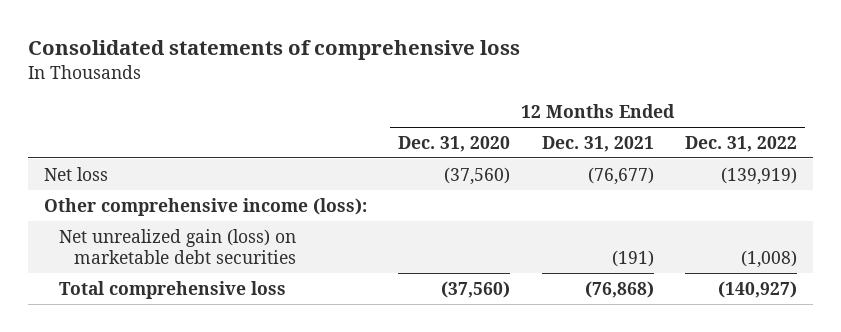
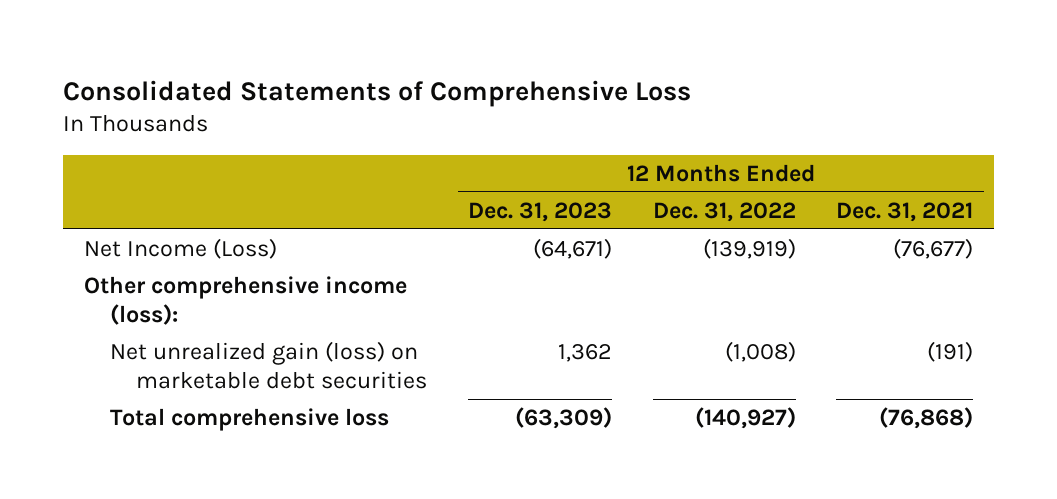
[27,40,520,61] Consolidated statements of comprehensive loss -> [63,79,692,107] Consolidated Statements of Comprehensive Loss
[398,135,511,152] Dec. 31, 2020 -> none
none -> [467,201,612,222] Dec. 31, 2023
[43,166,108,181] Net loss -> [83,237,277,259] Net Income (Loss)

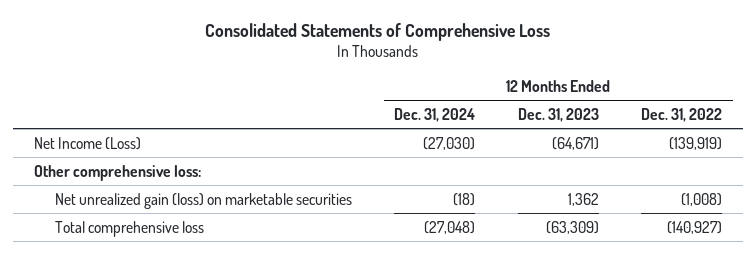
[836,201,974,222] Dec. 31, 2021 -> none
none -> [394,107,476,122] Dec. 31, 2024
[83,275,407,325] Other comprehensive income (loss): -> [33,164,201,181] Other comprehensive loss:
[109,340,427,389] Net unrealized gain (loss) on marketable debt securities -> [54,192,352,209] Net unrealized gain (loss) on marketable securities

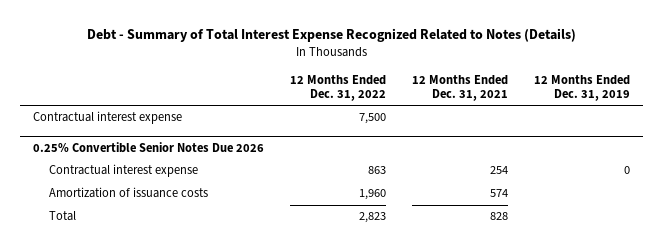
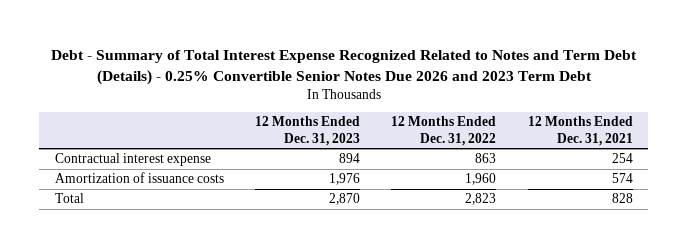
[86,28,576,43] Debt - Summary of Total Interest Expense Recognized Related to Notes (Details) -> [50,49,637,85] Debt - Summary of Total Interest Expense Recognized Related to Notes and Term Debt (Details) - 0.25% Convertible Senior Notes Due 2026 and 2023 Term Debt
[534,74,631,102] 12 Months Ended Dec. 31, 2019 -> none
none -> [255,116,361,146] 12 Months Ended Dec. 31, 2023
[33,111,183,125] Contractual interest expense -> none
[33,141,265,153] 0.25% Convertible Senior Notes Due 2026 -> none

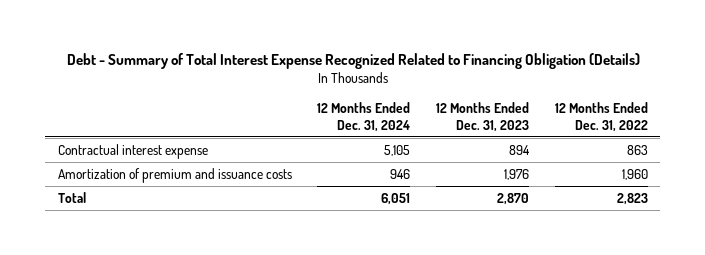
[50,49,637,85] Debt - Summary of Total Interest Expense Recognized Related to Notes and Term Debt (Details) - 0.25% Convertible Senior Notes Due 2026 and 2023 Term Debt -> [66,53,640,70] Debt - Summary of Total Interest Expense Recognized Related to Financing Obligation (Details)
[527,116,633,146] 12 Months Ended Dec. 31, 2021 -> none
none -> [317,102,411,132] 12 Months Ended Dec. 31, 2024
[54,172,224,184] Amortization of issuance costs -> [57,167,292,183] Amortization of premium and issuance costs

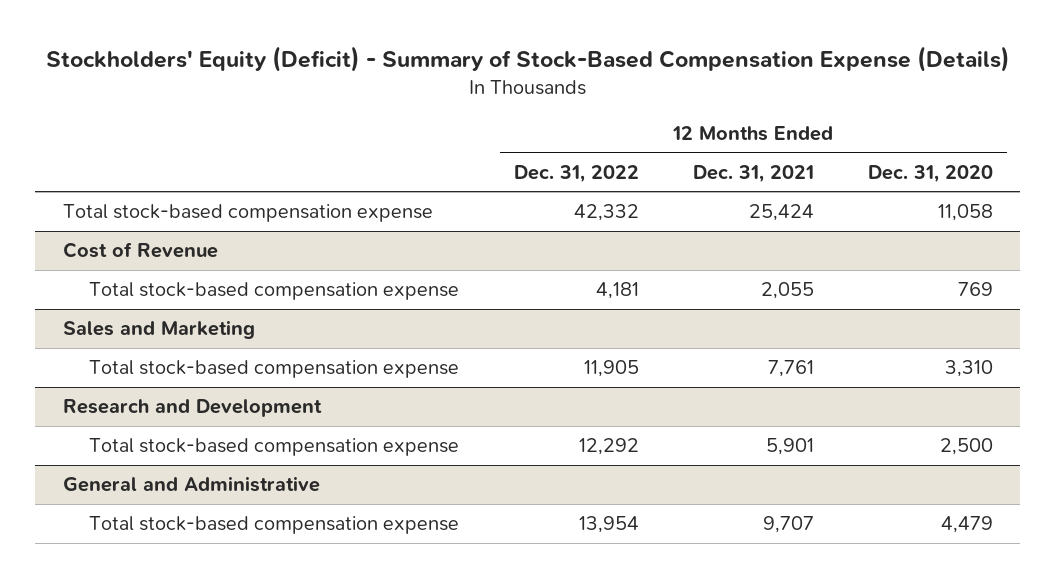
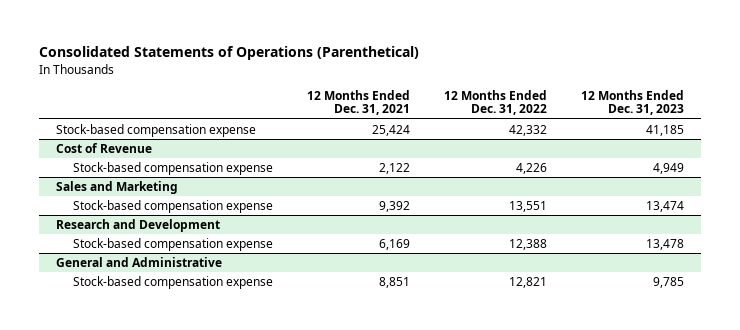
[45,45,1010,72] Stockholders' Equity (Deficit) - Summary of Stock-Based Compensation Expense (Details) -> [38,46,419,61] Consolidated Statements of Operations (Parenthetical)
[868,164,994,183] Dec. 31, 2020 -> none
none -> [581,89,685,116] 12 Months Ended Dec. 31, 2023
[62,204,433,223] Total stock-based compensation expense -> [55,123,256,137] Stock-based compensation expense
[89,282,460,301] Total stock-based compensation expense -> [72,161,273,175] Stock-based compensation expense
[595,282,639,300] 4,181 -> [515,162,547,174] 4,226
[760,282,814,300] 2,055 -> [378,162,410,174] 2,122
[89,360,460,379] Total stock-based compensation expense -> [72,199,273,213] Stock-based compensation expense
[583,360,639,378] 11,905 -> [508,200,547,212] 13,551
[767,360,814,378] 7,761 -> [378,200,410,212] 9,392
[89,438,460,457] Total stock-based compensation expense -> [72,237,273,251] Stock-based compensation expense
[578,438,639,456] 12,292 -> [508,238,547,250] 12,388
[765,438,814,456] 5,901 -> [378,238,410,250] 6,169
[89,516,460,535] Total stock-based compensation expense -> [72,275,273,289] Stock-based compensation expense
[578,516,639,534] 13,954 -> [508,276,547,288] 12,821
[762,516,814,534] 9,707 -> [378,276,410,288] 8,851

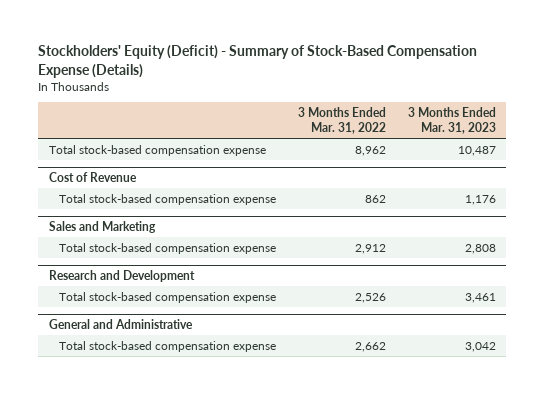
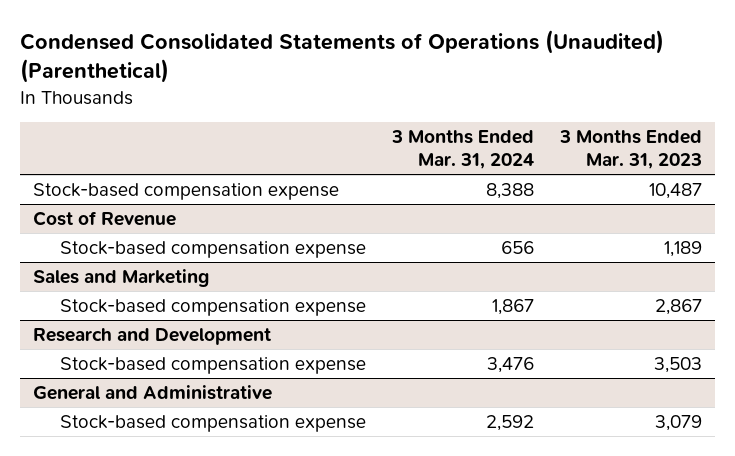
[37,45,477,78] Stockholders' Equity (Deficit) - Summary of Stock-Based Compensation Expense (Details) -> [19,29,664,84] Condensed Consolidated Statements of Operations (Unaudited) (Parenthetical)
[297,107,386,134] 3 Months Ended Mar. 31, 2022 -> none
none -> [391,130,535,170] 3 Months Ended Mar. 31, 2024
[48,144,266,156] Total stock-based compensation expense -> [32,182,339,200] Stock-based compensation expense
[59,193,277,205] Total stock-based compensation expense -> [59,240,366,258] Stock-based compensation expense
[464,194,496,205] 1,176 -> [664,240,703,257] 1,189
[59,242,277,254] Total stock-based compensation expense -> [59,298,366,316] Stock-based compensation expense
[464,243,496,254] 2,808 -> [655,298,703,315] 2,867
[59,291,277,303] Total stock-based compensation expense -> [59,356,366,374] Stock-based compensation expense
[464,292,496,303] 3,461 -> [654,356,703,373] 3,503
[59,340,277,352] Total stock-based compensation expense -> [59,414,366,432] Stock-based compensation expense
[464,341,496,352] 3,042 -> [655,414,703,431] 3,079

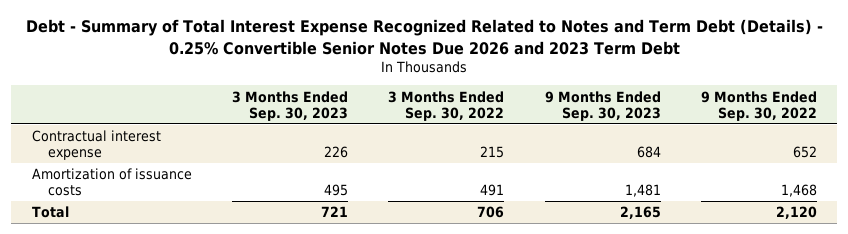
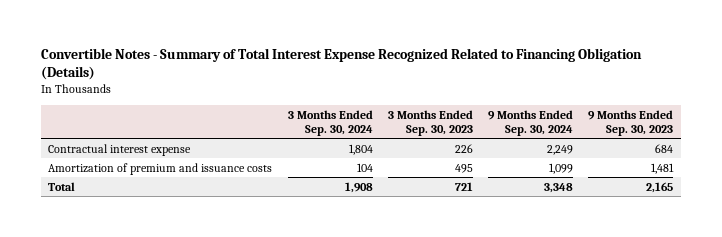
[26,19,824,55] Debt - Summary of Total Interest Expense Recognized Related to Notes and Term Debt (Details) - 0.25% Convertible Senior Notes Due 2026 and 2023 Term Debt -> [40,48,642,81] Convertible Notes - Summary of Total Interest Expense Recognized Related to Financing Obligation (Details)
[388,90,505,121] 3 Months Ended Sep. 30, 2022 -> none
[700,90,817,121] 9 Months Ended Sep. 30, 2022 -> none
none -> [287,109,373,136] 3 Months Ended Sep. 30, 2024
none -> [488,109,574,136] 9 Months Ended Sep. 30, 2024
[31,168,192,197] Amortization of issuance costs -> [48,162,273,175] Amortization of premium and issuance costs

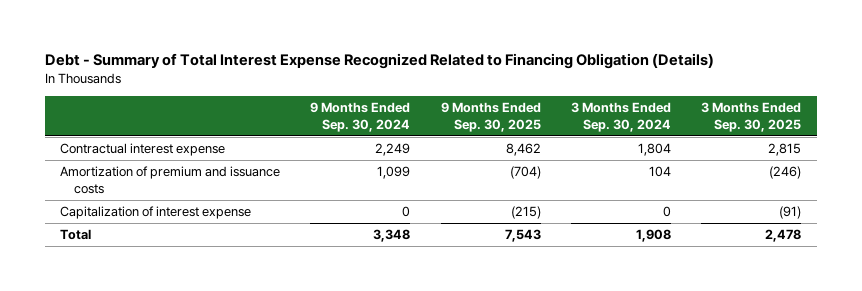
[40,48,642,81] Convertible Notes - Summary of Total Interest Expense Recognized Related to Financing Obligation (Details) -> [44,53,714,70] Debt - Summary of Total Interest Expense Recognized Related to Financing Obligation (Details)
[387,109,473,136] 3 Months Ended Sep. 30, 2023 -> none
[588,109,674,136] 9 Months Ended Sep. 30, 2023 -> none
none -> [440,102,541,133] 9 Months Ended Sep. 30, 2025
none -> [701,102,802,133] 3 Months Ended Sep. 30, 2025
none -> [60,206,252,220] Capitalization of interest expense

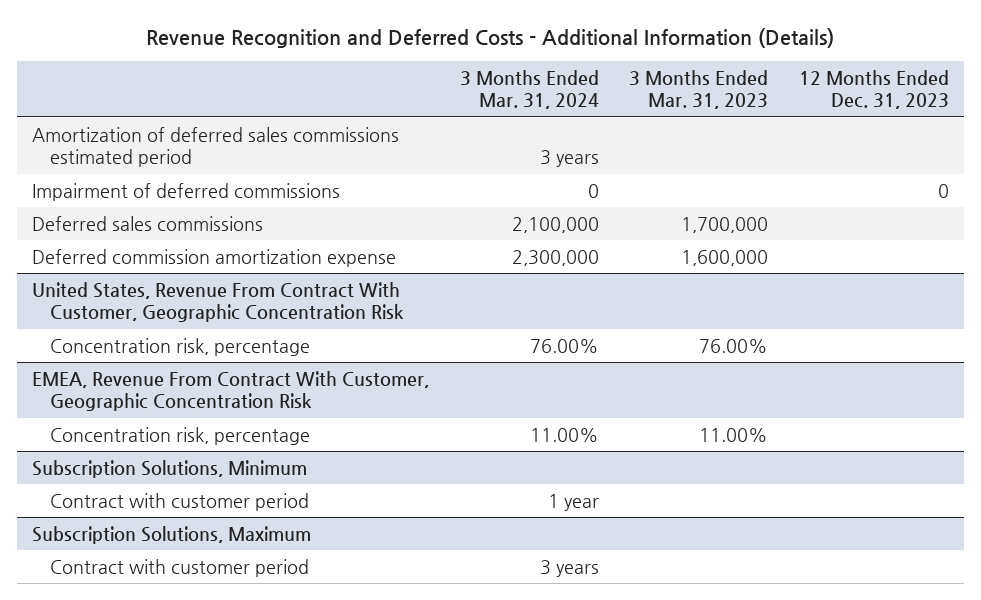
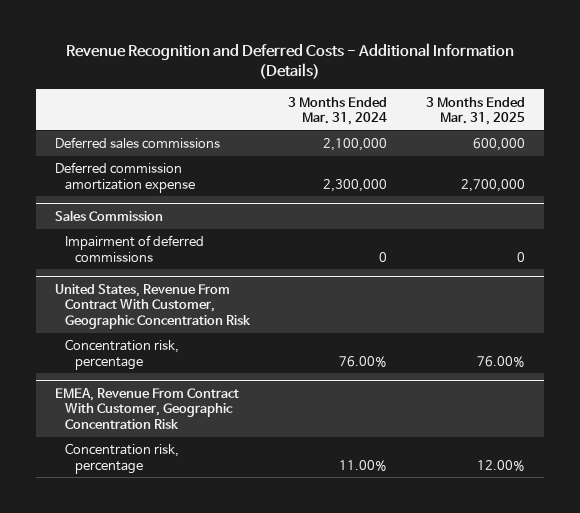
[629,69,769,110] 3 Months Ended Mar. 31, 2023 -> none
[798,69,949,110] 12 Months Ended Dec. 31, 2023 -> none
none -> [425,96,525,125] 3 Months Ended Mar. 31, 2025
[32,126,400,168] Amortization of deferred sales commissions estimated period -> none
[32,182,341,201] Impairment of deferred commissions -> none
none -> [55,209,164,221] Sales Commission
none -> [65,235,205,263] Impairment of deferred commissions
[32,459,308,478] Subscription Solutions, Minimum -> none
[50,492,310,511] Contract with customer period -> none
[32,525,312,544] Subscription Solutions, Maximum -> none
[50,558,310,577] Contract with customer period -> none

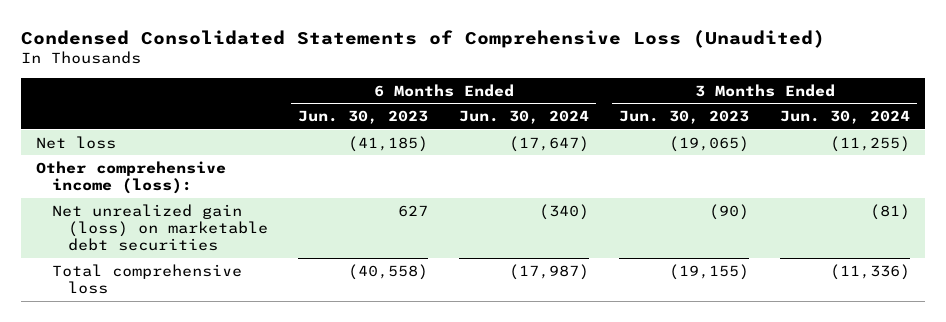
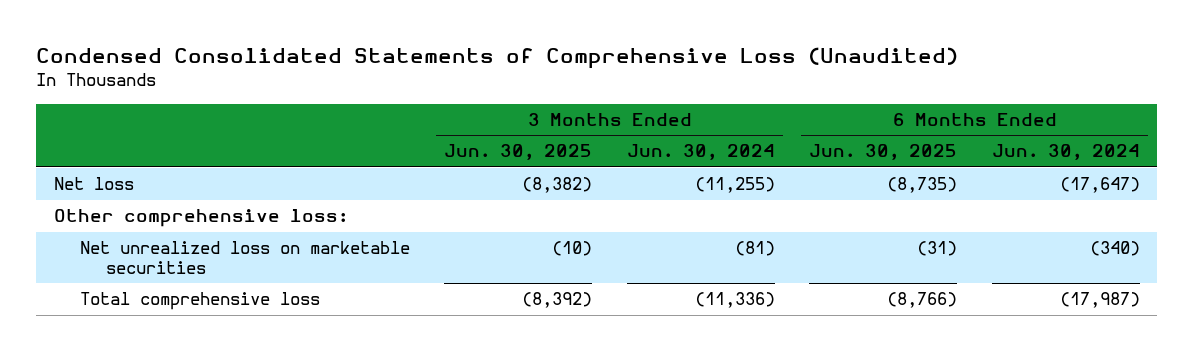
[298,110,429,125] Jun. 30, 2023 -> none
[619,110,750,125] Jun. 30, 2023 -> none
none -> [444,144,593,161] Jun. 30, 2025
none -> [809,144,958,161] Jun. 30, 2025
[35,160,226,195] Other comprehensive income (loss): -> [53,209,348,228] Other comprehensive loss:
[51,203,268,252] Net unrealized gain (loss) on marketable debt securities -> [79,241,410,275] Net unrealized loss on marketable securities

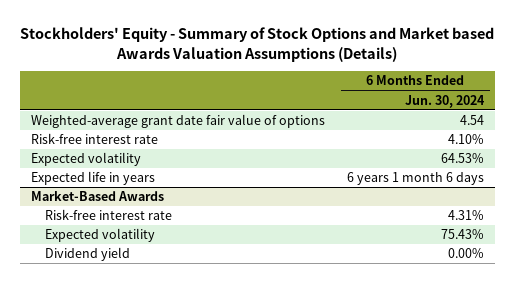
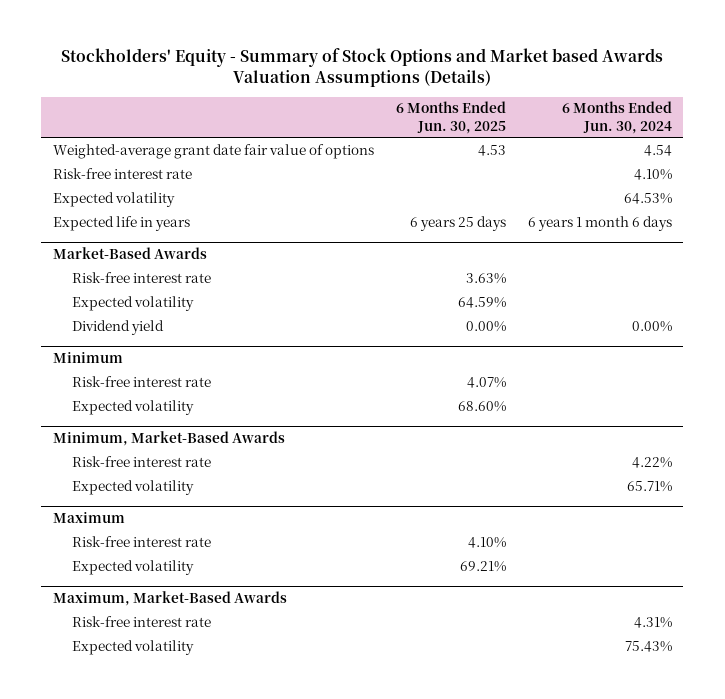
none -> [395,101,506,134] 6 Months Ended Jun. 30, 2025
none -> [71,271,211,283] Risk-free interest rate
none -> [71,295,194,311] Expected volatility
[45,247,131,262] Dividend yield -> [71,319,164,335] Dividend yield
none -> [52,352,123,364] Minimum
none -> [71,375,211,387] Risk-free interest rate
none -> [71,399,194,415] Expected volatility
none -> [52,431,285,447] Minimum, Market-Based Awards
none -> [71,455,211,467] Risk-free interest rate
none -> [71,479,194,495] Expected volatility
none -> [52,512,125,524] Maximum
none -> [71,535,211,547] Risk-free interest rate
none -> [71,559,194,575] Expected volatility
none -> [52,591,287,607] Maximum, Market-Based Awards

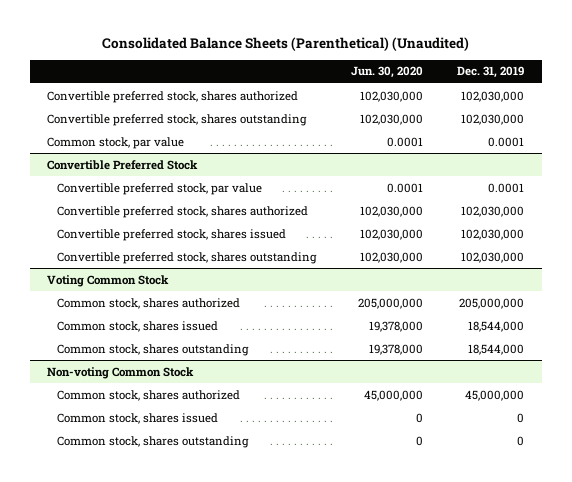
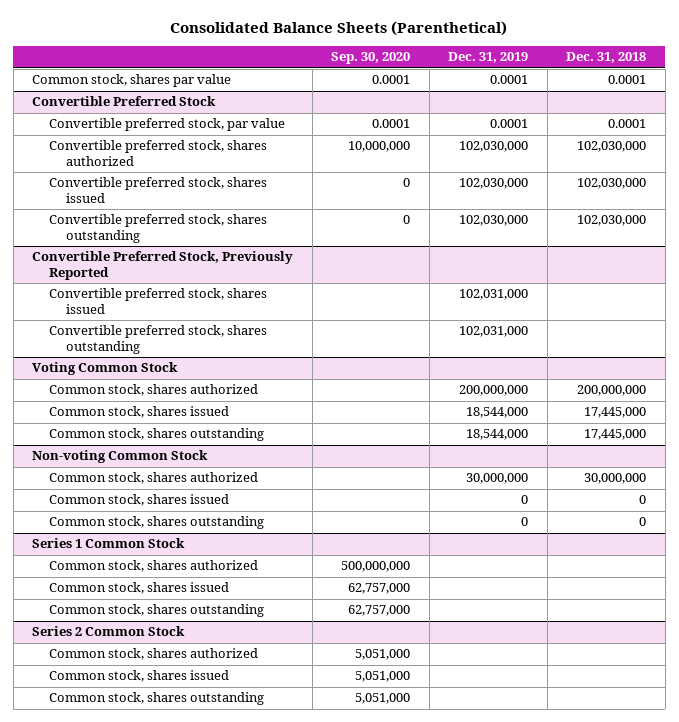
[101,37,469,52] Consolidated Balance Sheets (Parenthetical) (Unaudited) -> [170,21,508,37] Consolidated Balance Sheets (Parenthetical)
[350,66,423,79] Jun. 30, 2020 -> none
none -> [331,52,411,65] Sep. 30, 2020
none -> [566,52,647,64] Dec. 31, 2018
[47,90,299,103] Convertible preferred stock, shares authorized -> none
[47,113,308,126] Convertible preferred stock, shares outstanding -> none
[47,136,185,149] Common stock, par value -> [32,74,232,88] Common stock, shares par value
none -> [32,251,294,280] Convertible Preferred Stock, Previously Reported
none -> [49,288,268,314] Convertible preferred stock, shares issued
none -> [49,325,268,354] Convertible preferred stock, shares outstanding
[459,297,525,309] 205,000,000 -> [459,385,529,397] 200,000,000
[465,389,525,401] 45,000,000 -> [466,473,529,485] 30,000,000
none -> [32,538,186,549] Series 1 Common Stock
none -> [49,560,259,573] Common stock, shares authorized
none -> [49,582,230,595] Common stock, shares issued
none -> [49,604,265,618] Common stock, shares outstanding
none -> [32,626,186,637] Series 2 Common Stock
none -> [49,648,259,661] Common stock, shares authorized
none -> [49,670,230,683] Common stock, shares issued
none -> [49,692,265,706] Common stock, shares outstanding

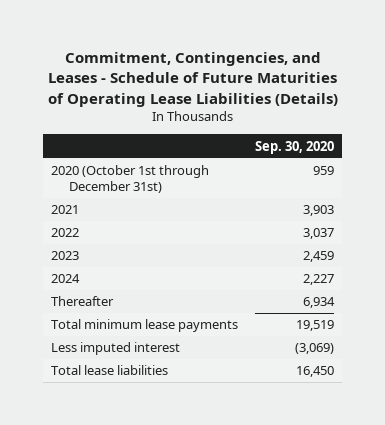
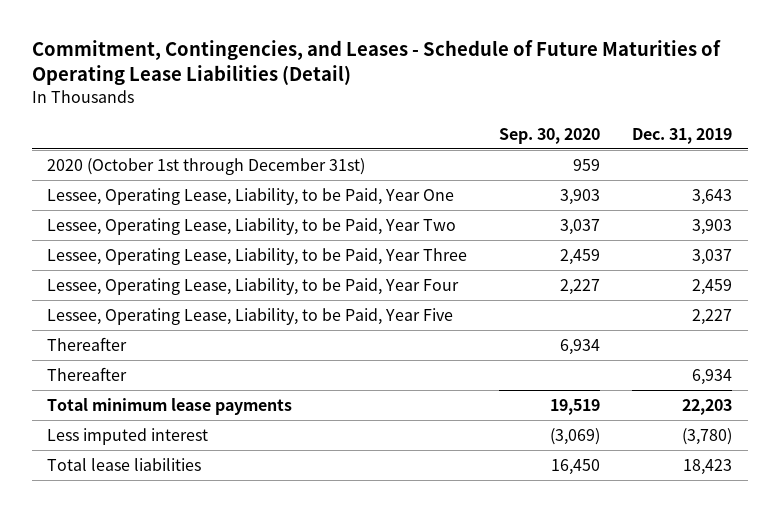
[47,52,338,107] Commitment, Contingencies, and Leases - Schedule of Future Maturities of Operating Lease Liabilities (Details) -> [31,40,721,86] Commitment, Contingencies, and Leases - Schedule of Future Maturities of Operating Lease Liabilities (Detail)
none -> [631,127,732,144] Dec. 31, 2019
[51,205,80,215] 2021 -> [47,187,455,205] Lessee, Operating Lease, Liability, to be Paid, Year One
[51,228,80,238] 2022 -> [47,217,457,235] Lessee, Operating Lease, Liability, to be Paid, Year Two
[51,251,80,261] 2023 -> [47,247,468,265] Lessee, Operating Lease, Liability, to be Paid, Year Three
[51,274,81,284] 2024 -> [47,277,460,295] Lessee, Operating Lease, Liability, to be Paid, Year Four
none -> [47,307,454,325] Lessee, Operating Lease, Liability, to be Paid, Year Five
none -> [47,366,128,381] Thereafter

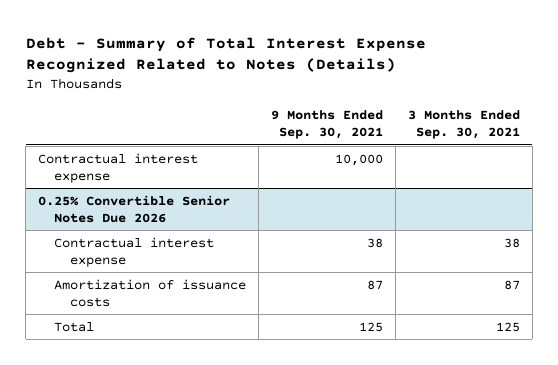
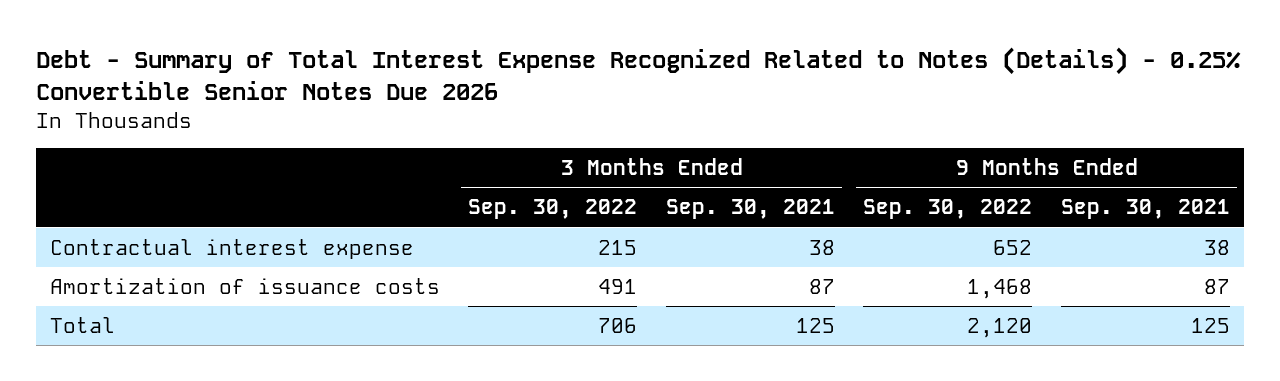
[25,36,426,74] Debt - Summary of Total Interest Expense Recognized Related to Notes (Details) -> [35,46,1241,100] Debt - Summary of Total Interest Expense Recognized Related to Notes (Details) - 0.25% Convertible Senior Notes Due 2026
none -> [468,199,638,220] Sep. 30, 2022
none -> [863,199,1033,220] Sep. 30, 2022
[38,152,199,183] Contractual interest expense -> none
[38,194,231,223] 0.25% Convertible Senior Notes Due 2026 -> none

